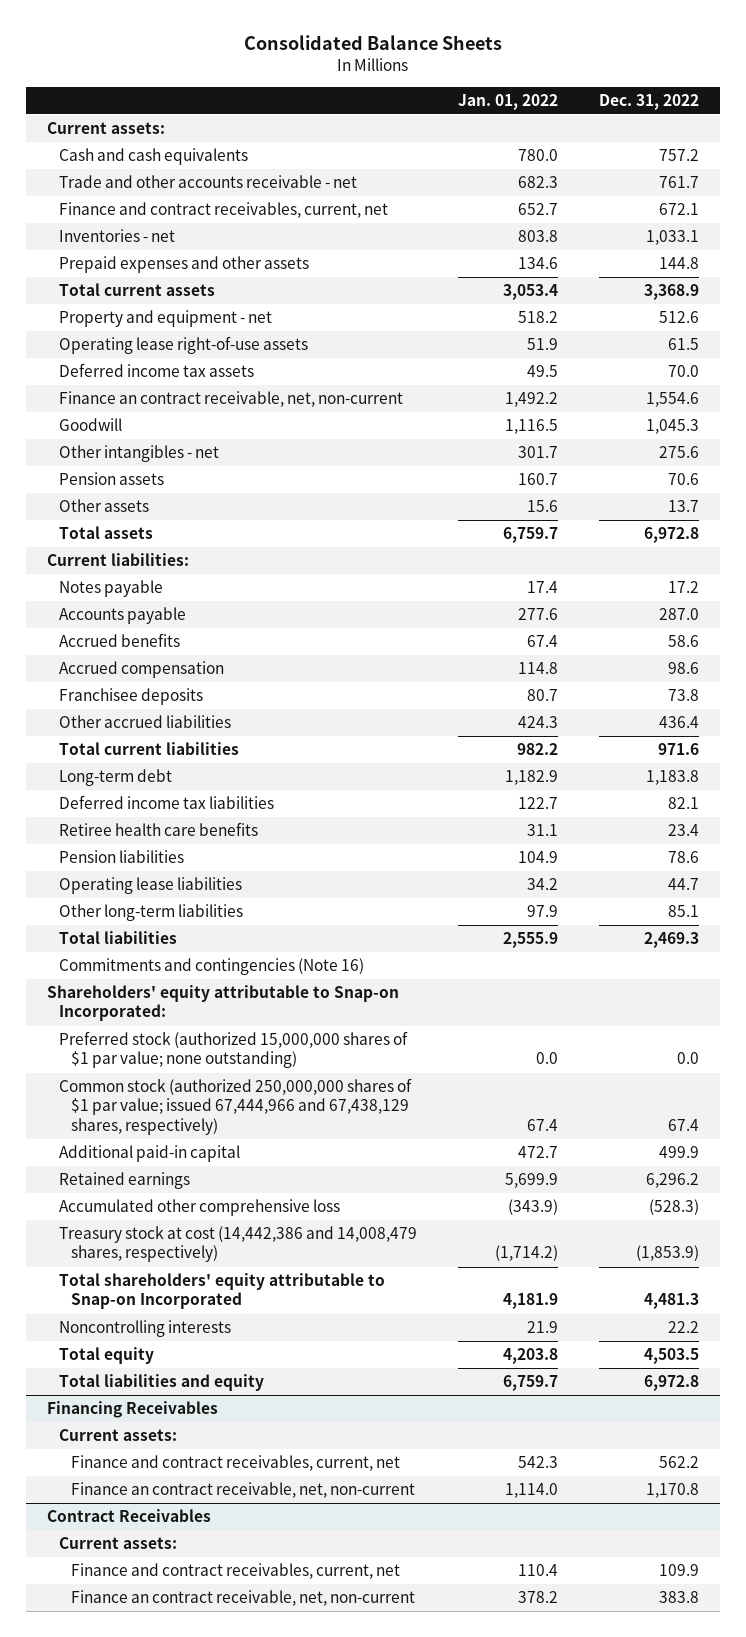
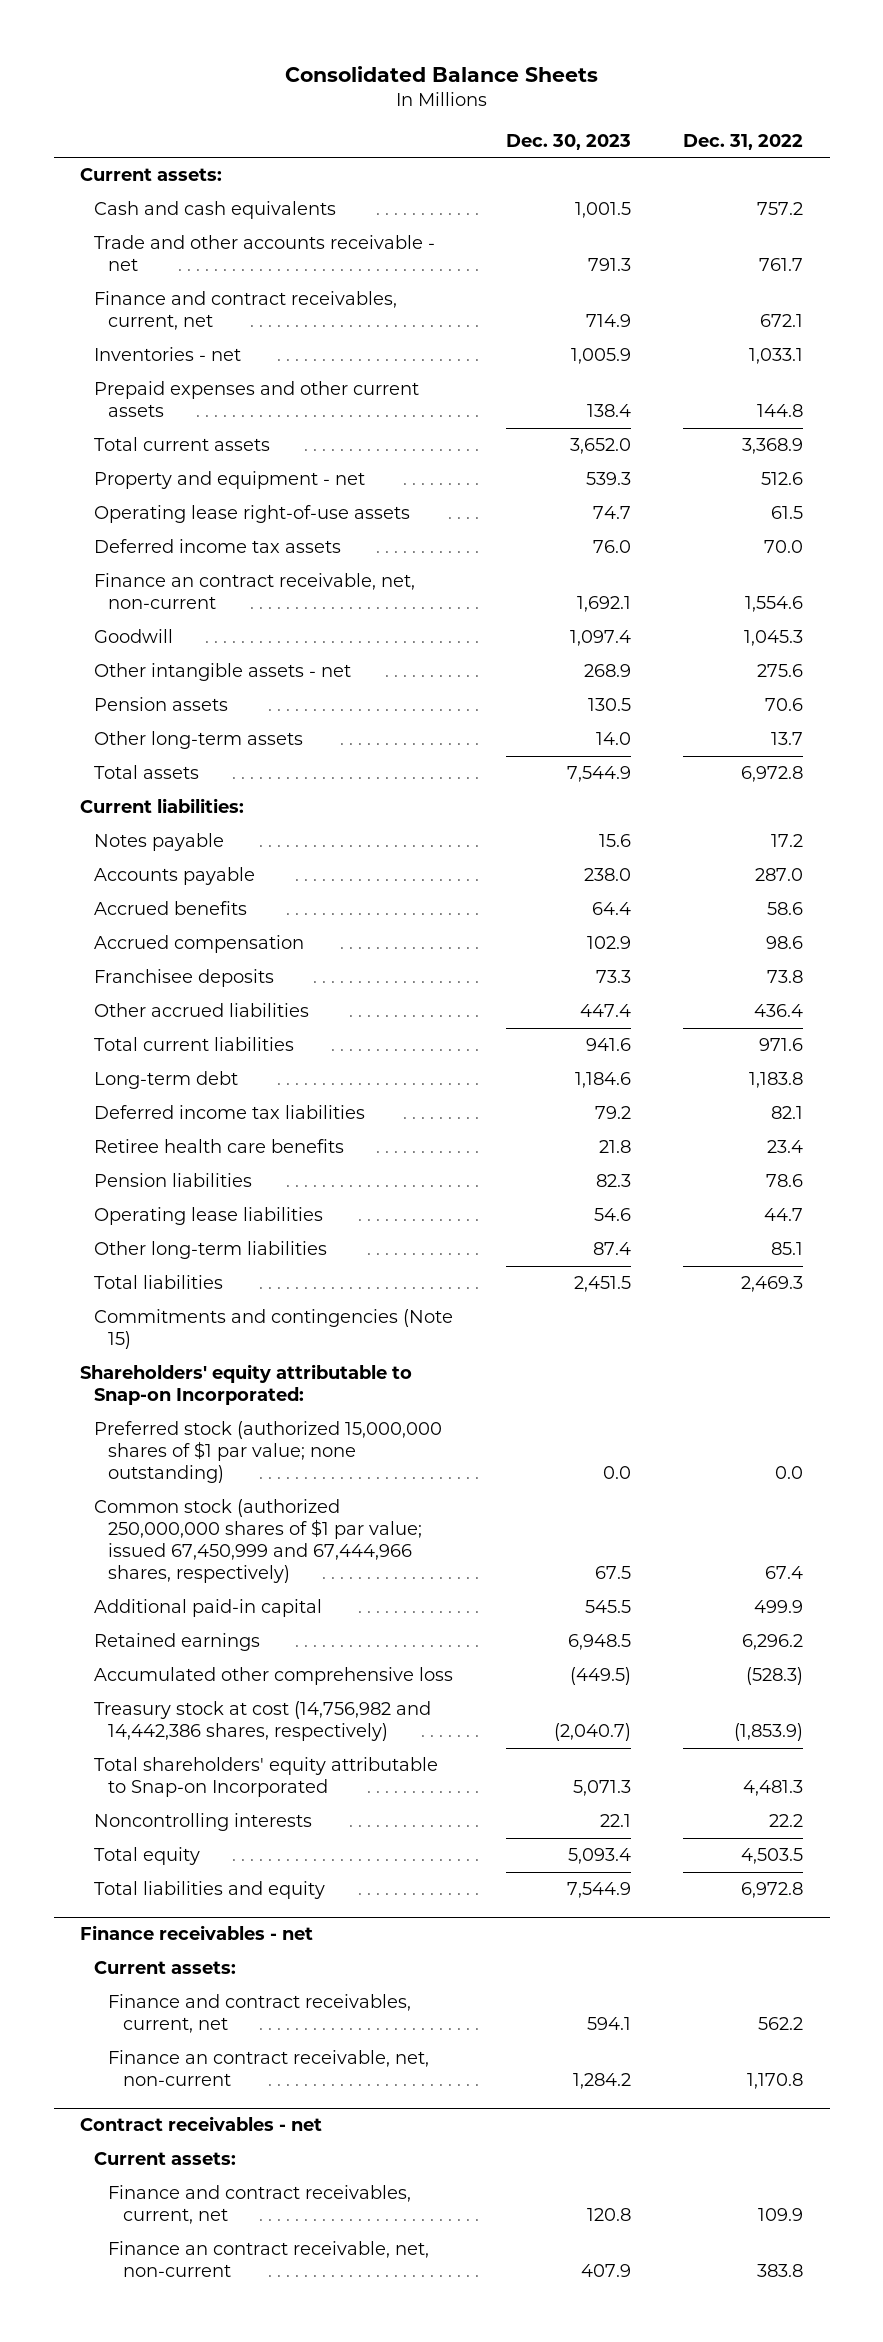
[458,93,559,110] Jan. 01, 2022 -> none
none -> [505,133,631,150] Dec. 30, 2023
[59,256,310,274] Prepaid expenses and other assets -> [94,381,420,418] Prepaid expenses and other current assets
[59,445,220,463] Other intangibles - net -> [94,663,352,682] Other intangible assets - net
[59,499,150,513] Other assets -> [94,731,304,750] Other long-term assets
[59,958,365,976] Commitments and contingencies (Note 16) -> [94,1309,454,1350] Commitments and contingencies (Note 15)
[59,1078,413,1135] Common stock (authorized 250,000,000 shares of $1 par value; issued 67,444,966 and 67,438,129 shares, respectively) -> [94,1499,423,1584] Common stock (authorized 250,000,000 shares of $1 par value; issued 67,450,999 and 67,444,966 shares, respectively)
[59,1226,418,1263] Treasury stock at cost (14,442,386 and 14,008,479 shares, respectively) -> [94,1701,432,1742] Treasury stock at cost (14,756,982 and 14,442,386 shares, respectively)
[46,1401,218,1419] Financing Receivables -> [79,1925,313,1941] Finance receivables - net
[46,1509,211,1523] Contract Receivables -> [79,2116,322,2132] Contract receivables - net

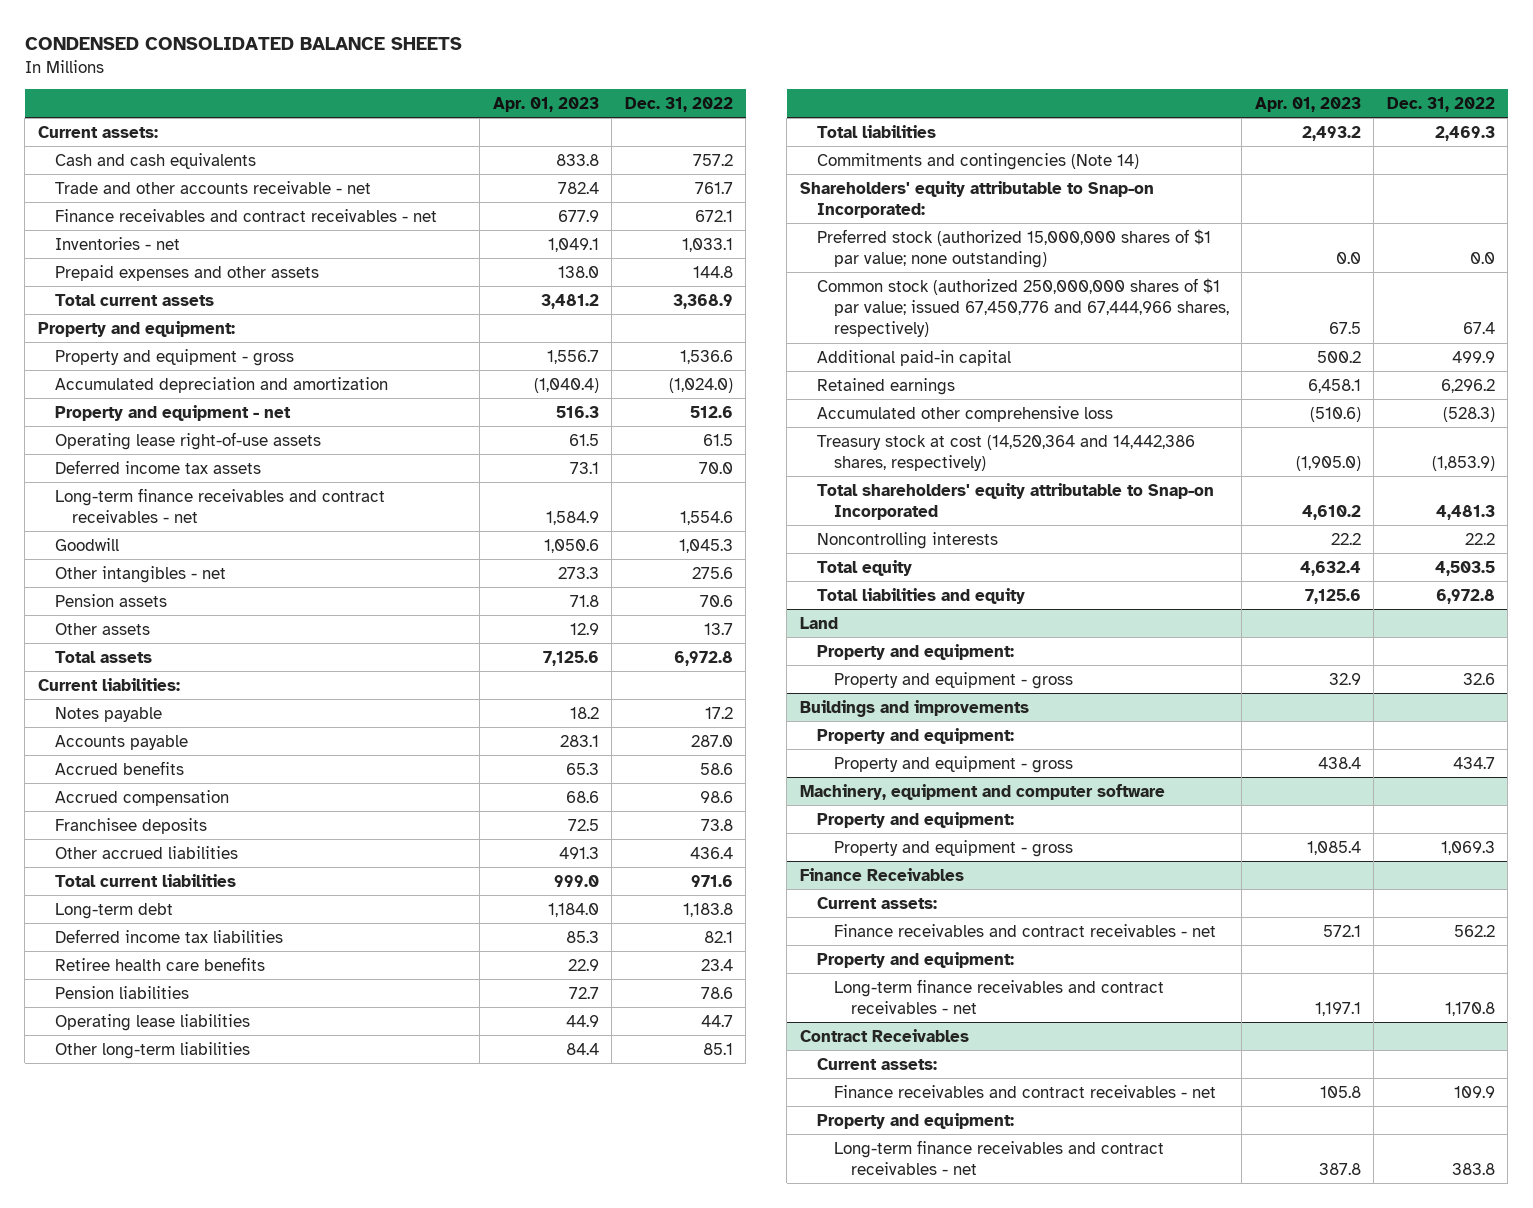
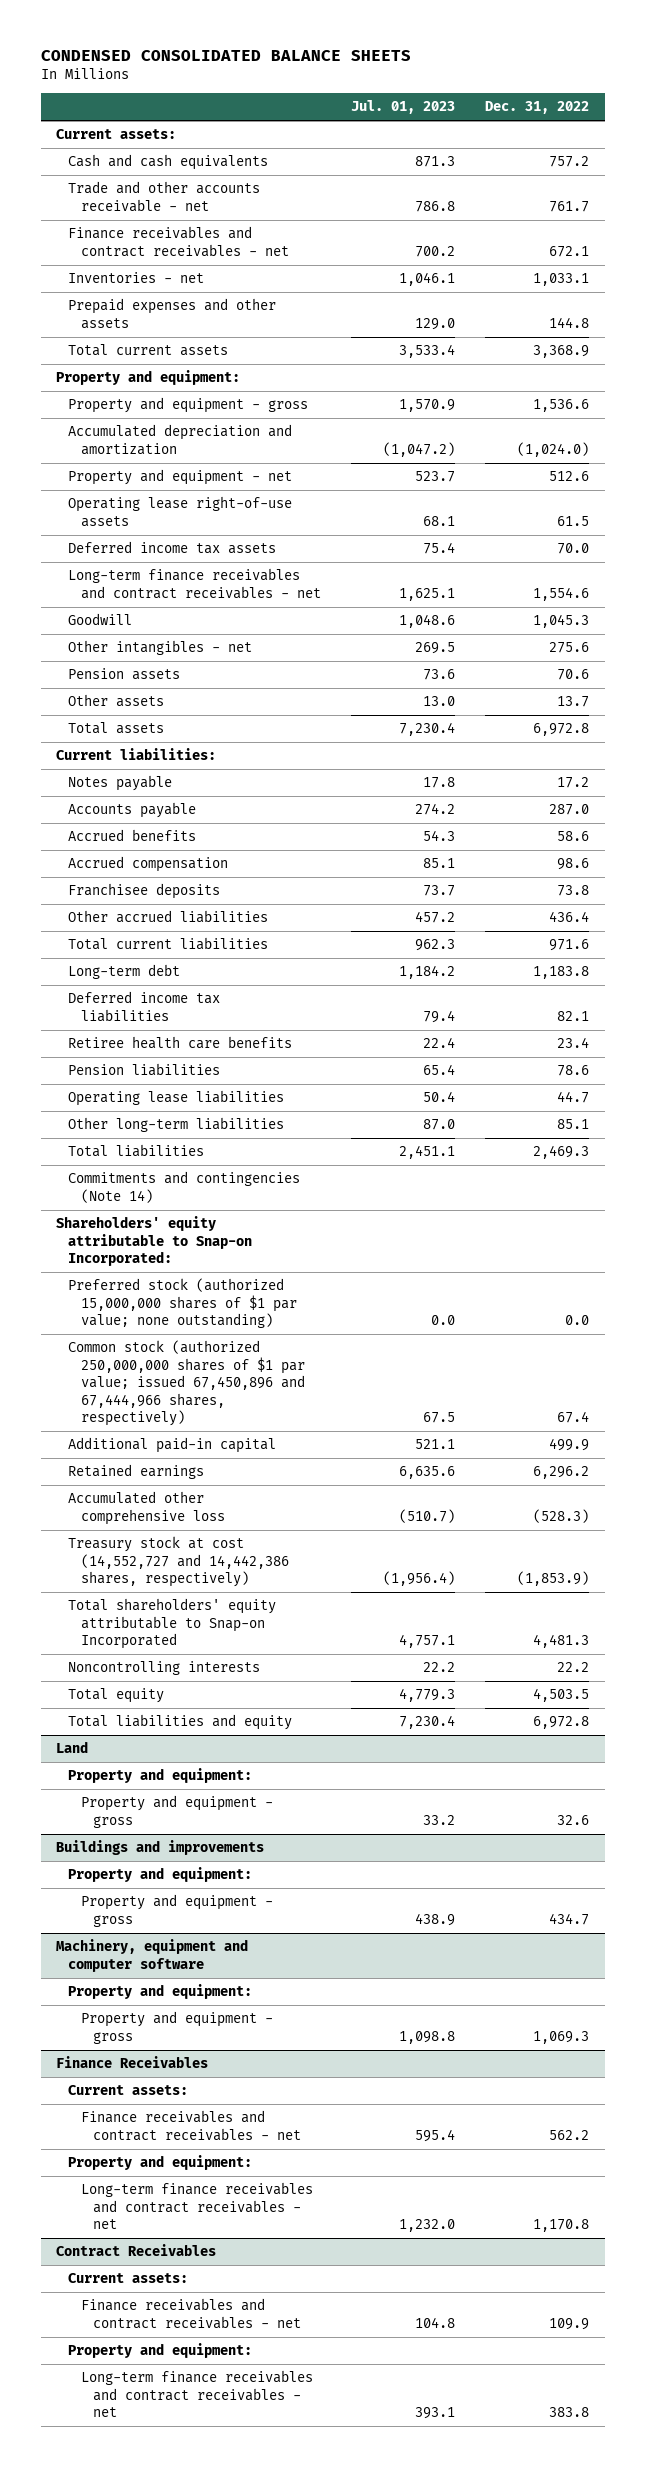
[492,96,599,112] Apr. 01, 2023 -> none
none -> [350,100,455,115] Jul. 01, 2023
[816,277,1229,338] Common stock (authorized 250,000,000 shares of $1 par value; issued 67,450,776 and 67,444,966 shares, respectively) -> [68,1340,305,1427] Common stock (authorized 250,000,000 shares of $1 par value; issued 67,450,896 and 67,444,966 shares, respectively)
[816,434,1195,471] Treasury stock at cost (14,520,364 and 14,442,386 shares, respectively) -> [68,1536,289,1588] Treasury stock at cost (14,552,727 and 14,442,386 shares, respectively)

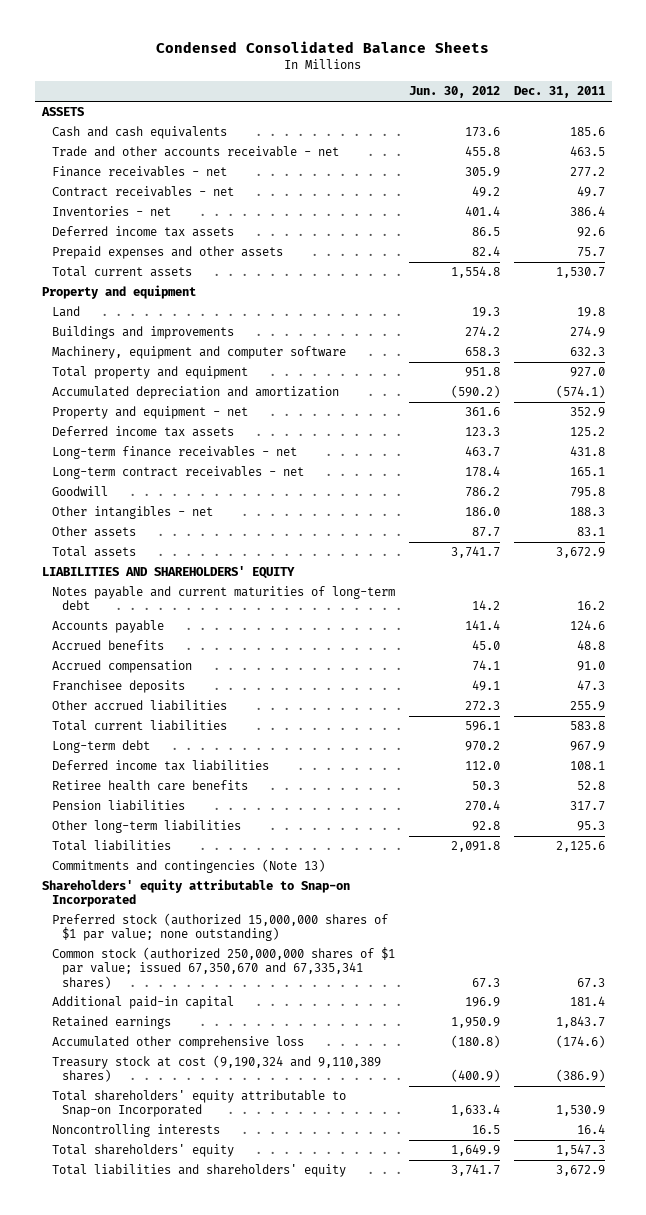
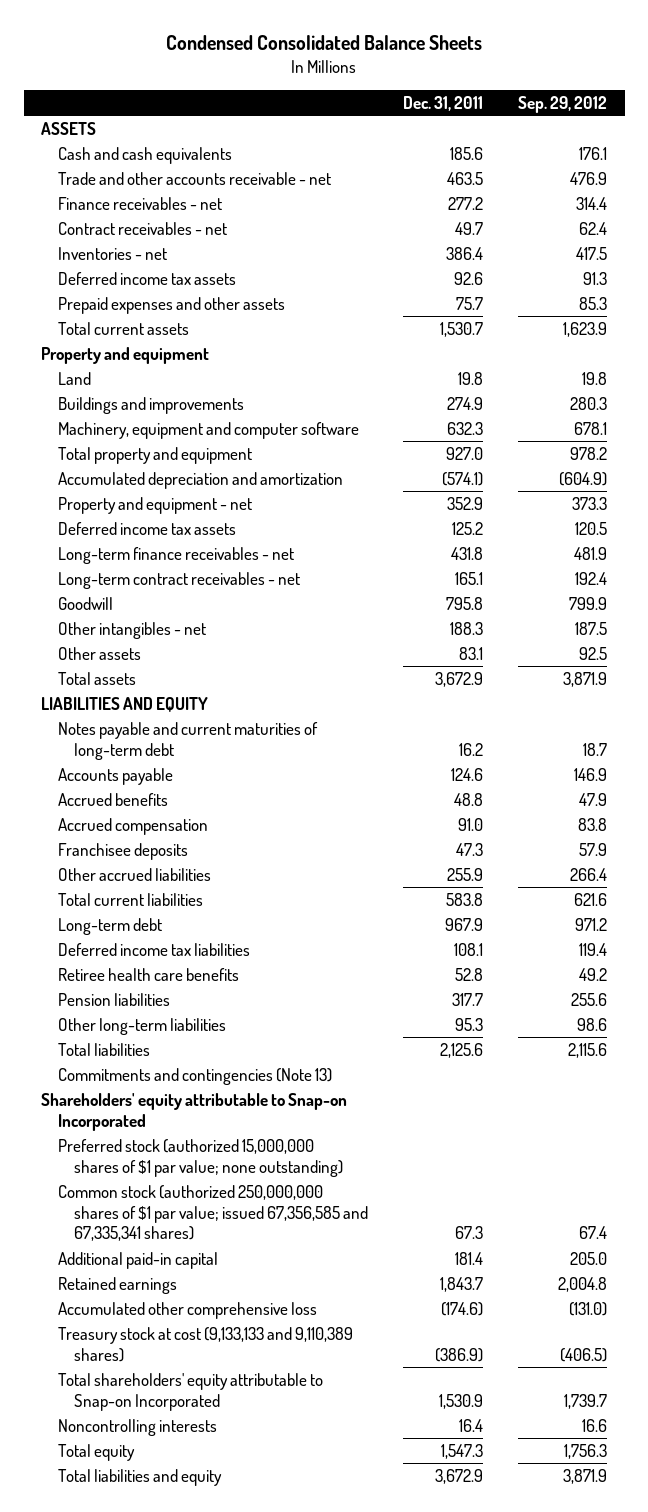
[408,86,500,99] Jun. 30, 2012 -> none
none -> [518,96,608,114] Sep. 29, 2012
[41,566,295,580] LIABILITIES AND SHAREHOLDERS' EQUITY -> [41,696,209,712] LIABILITIES AND EQUITY
[51,947,395,989] Common stock (authorized 250,000,000 shares of $1 par value; issued 67,350,670 and 67,335,341 shares) -> [57,1184,369,1242] Common stock (authorized 250,000,000 shares of $1 par value; issued 67,356,585 and 67,335,341 shares)
[51,1055,381,1083] Treasury stock at cost (9,190,324 and 9,110,389 shares) -> [57,1326,353,1362] Treasury stock at cost (9,133,133 and 9,110,389 shares)
[51,1144,234,1158] Total shareholders' equity -> [57,1443,135,1461] Total equity
[51,1164,346,1178] Total liabilities and shareholders' equity -> [57,1468,222,1486] Total liabilities and equity

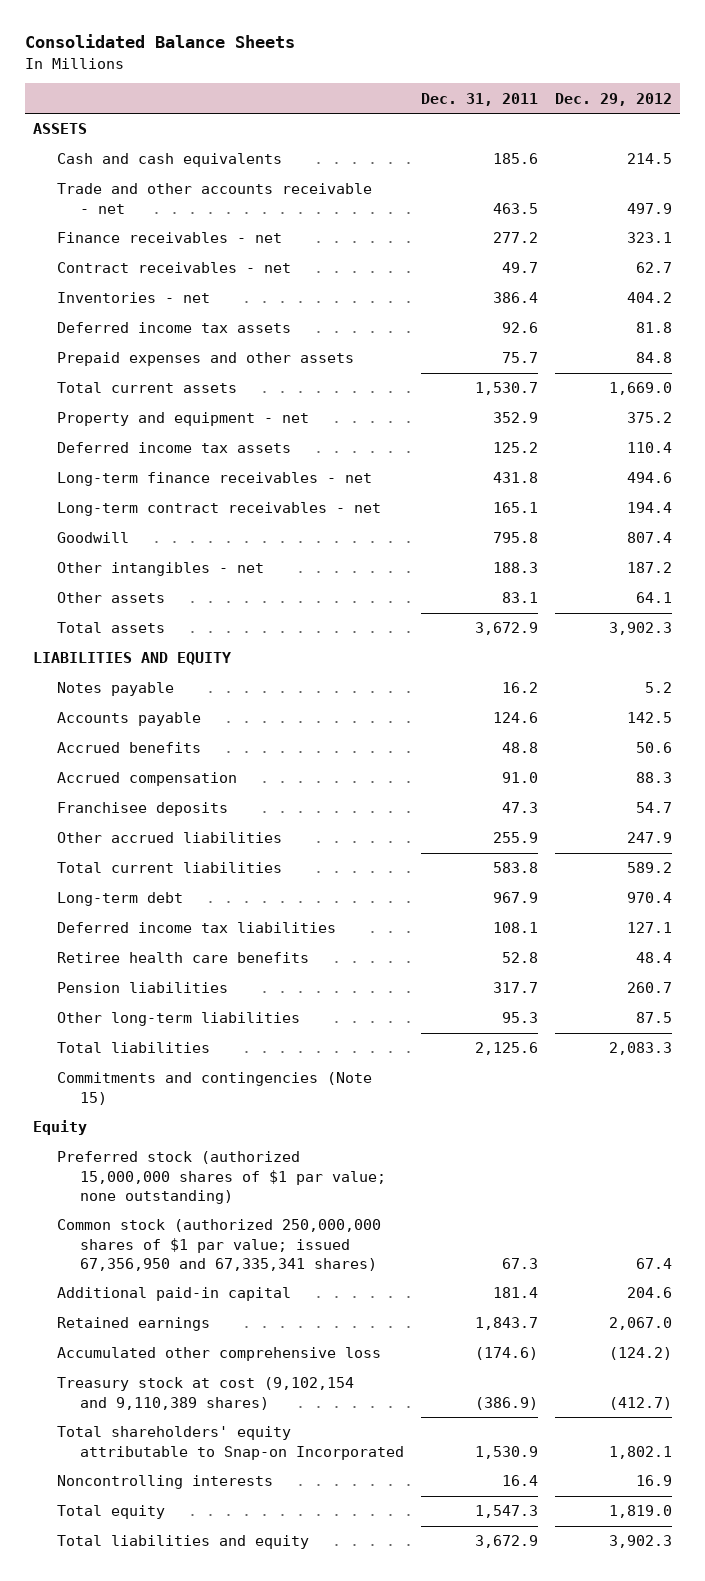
[166,35,483,51] Condensed Consolidated Balance Sheets -> [25,34,296,49] Consolidated Balance Sheets
[518,96,608,114] Sep. 29, 2012 -> none
none -> [554,92,672,106] Dec. 29, 2012
[41,346,210,364] Property and equipment -> none
[57,371,91,385] Land -> none
[57,396,244,414] Buildings and improvements -> none
[57,421,359,439] Machinery, equipment and computer software -> none
[57,446,252,464] Total property and equipment -> none
[57,471,343,489] Accumulated depreciation and amortization -> none
[57,721,318,760] Notes payable and current maturities of long-term debt -> [56,682,174,697] Notes payable
[41,1092,348,1131] Shareholders' equity attributable to Snap-on Incorporated -> none
[57,1067,332,1085] Commitments and contingencies (Note 13) -> [56,1072,372,1105] Commitments and contingencies (Note 15)
none -> [33,1120,88,1136] Equity
[57,1184,369,1242] Common stock (authorized 250,000,000 shares of $1 par value; issued 67,356,585 and 67,335,341 shares) -> [56,1219,381,1271] Common stock (authorized 250,000,000 shares of $1 par value; issued 67,356,950 and 67,335,341 shares)
[57,1326,353,1362] Treasury stock at cost (9,133,133 and 9,110,389 shares) -> [56,1377,354,1410] Treasury stock at cost (9,102,154 and 9,110,389 shares)

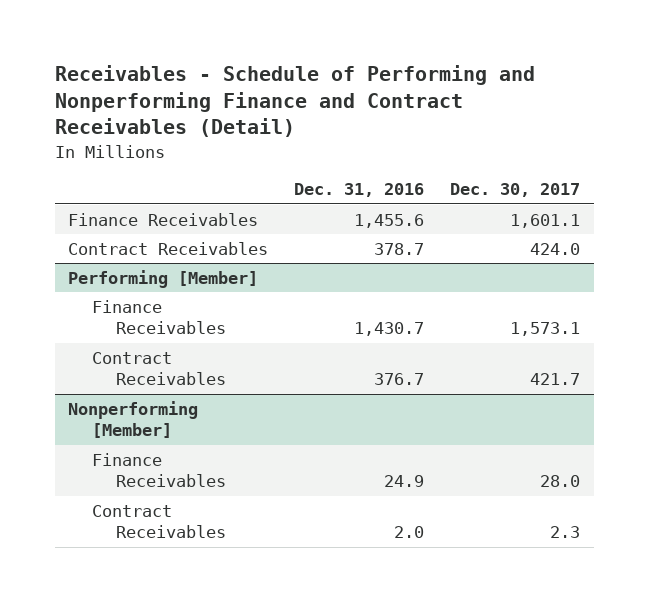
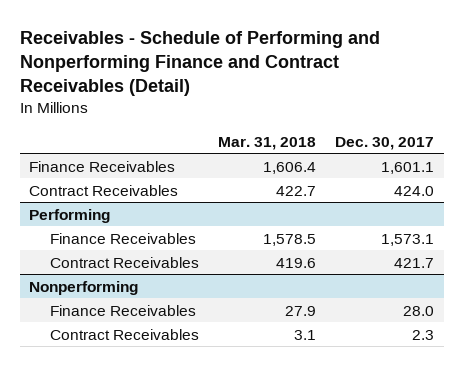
[294,183,425,198] Dec. 31, 2016 -> none
none -> [218,136,317,150] Mar. 31, 2018
[67,269,258,288] Performing [Member] -> [29,208,111,223] Performing
[67,400,198,439] Nonperforming [Member] -> [29,280,139,295] Nonperforming

